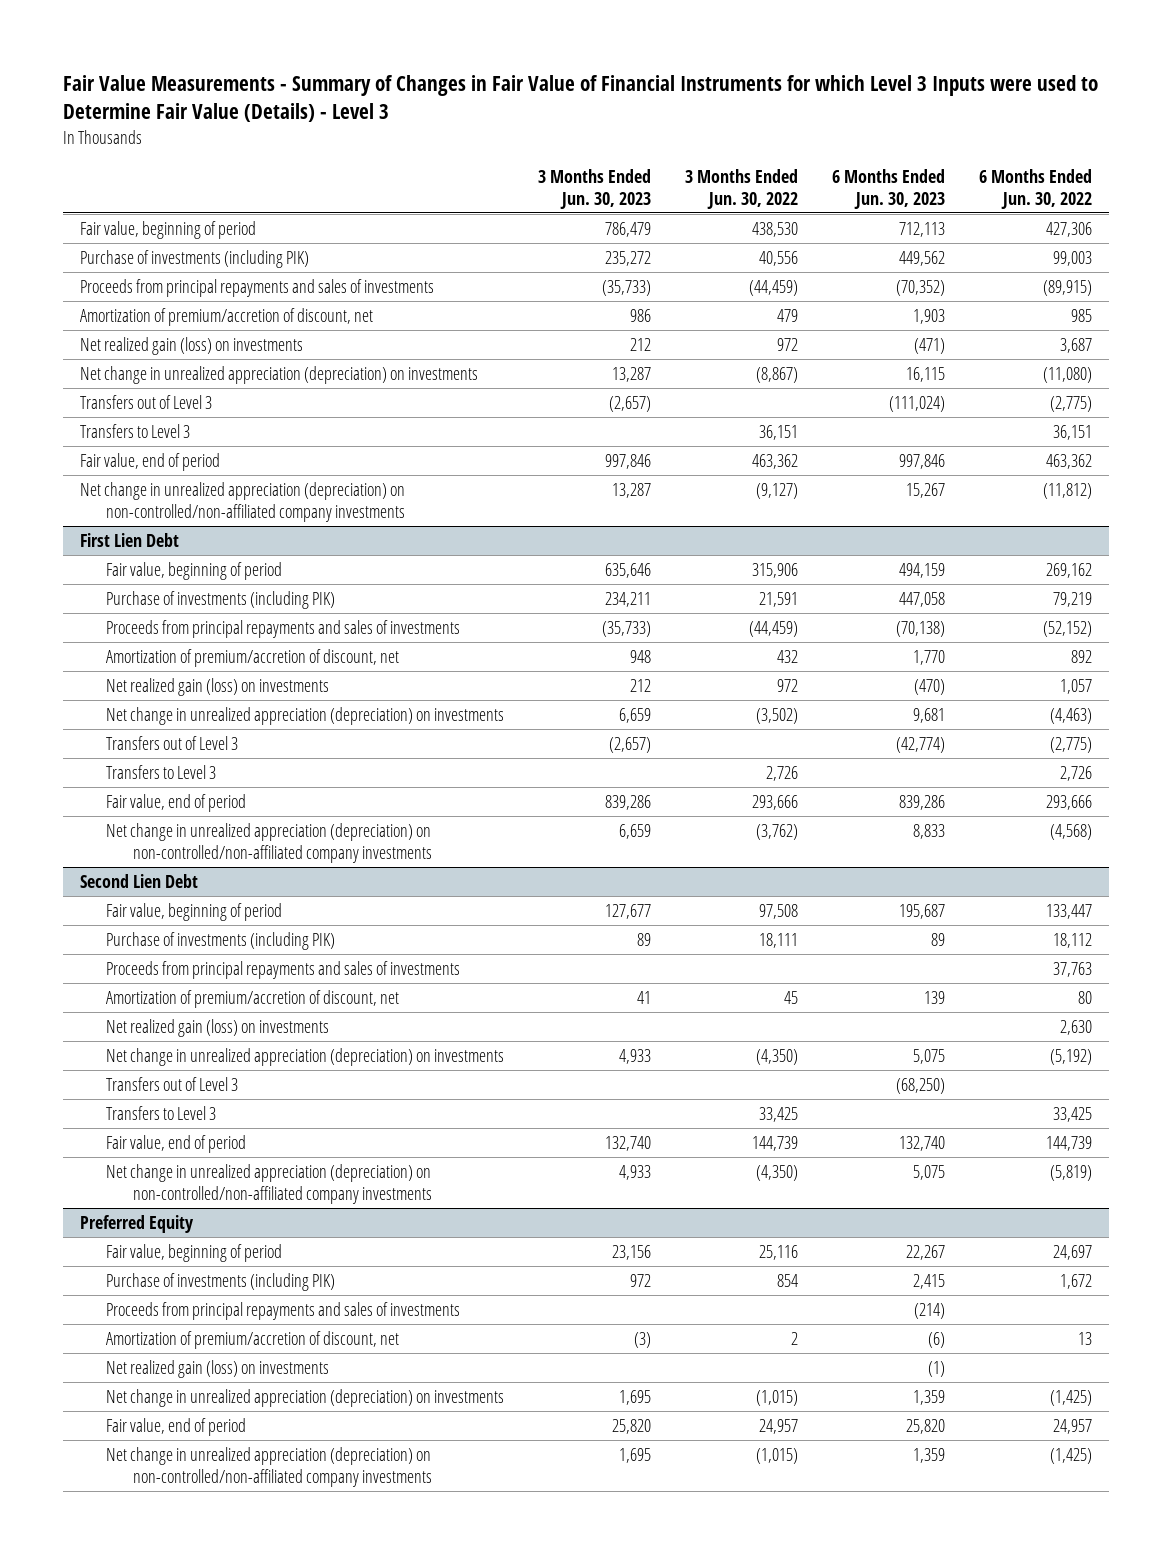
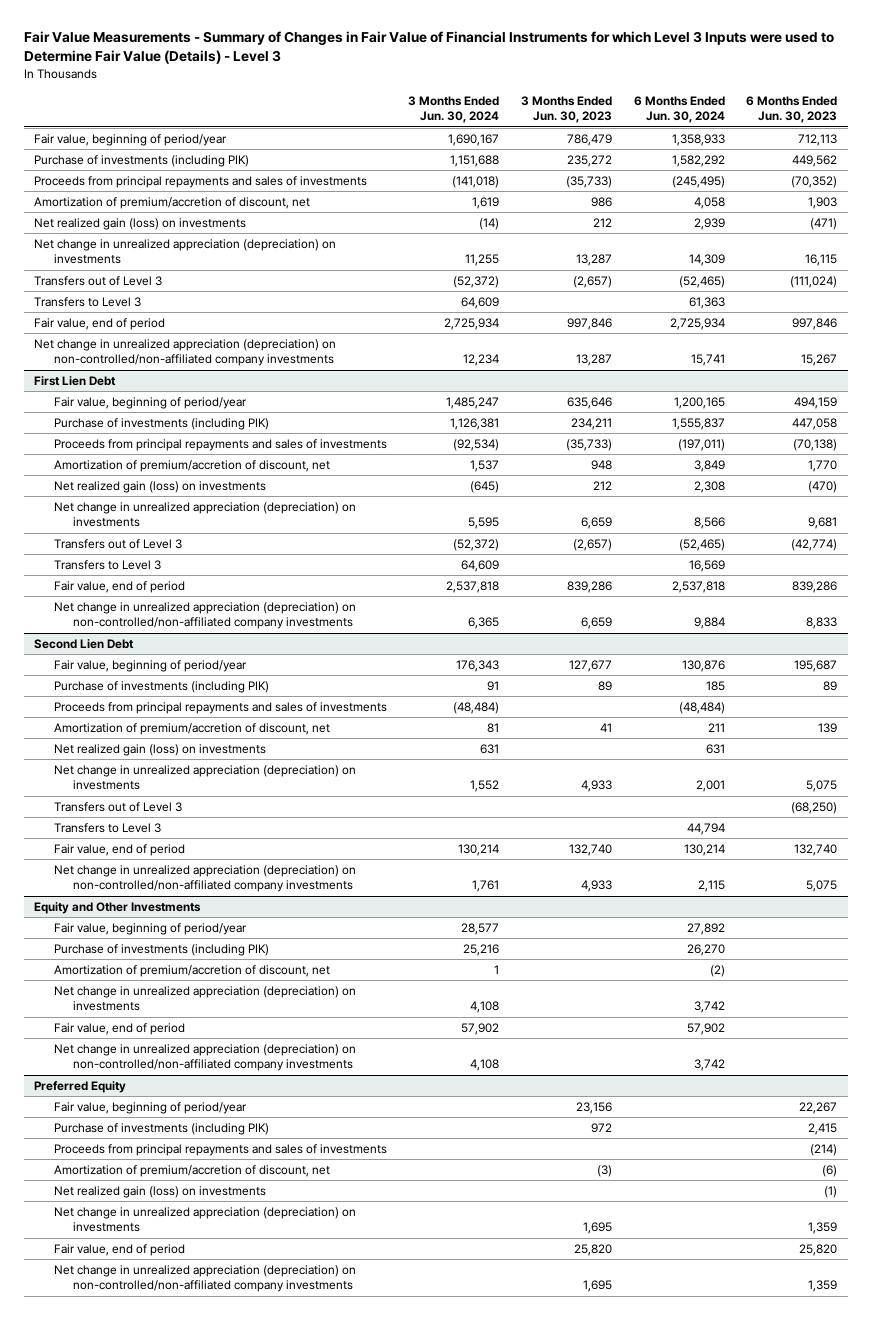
[685,168,799,209] 3 Months Ended Jun. 30, 2022 -> none
[979,168,1093,209] 6 Months Ended Jun. 30, 2022 -> none
none -> [408,95,500,124] 3 Months Ended Jun. 30, 2024
none -> [633,95,725,124] 6 Months Ended Jun. 30, 2024
[79,220,256,239] Fair value, beginning of period -> [34,134,228,147] Fair value, beginning of period/year
[106,561,283,580] Fair value, beginning of period -> [53,397,247,410] Fair value, beginning of period/year
[106,902,283,921] Fair value, beginning of period -> [53,660,247,673] Fair value, beginning of period/year
none -> [34,902,202,915] Equity and Other Investments
none -> [53,923,247,936] Fair value, beginning of period/year
none -> [53,944,269,957] Purchase of investments (including PIK)
none -> [53,965,330,978] Amortization of premium/accretion of discount, net
none -> [53,986,356,1012] Net change in unrealized appreciation (depreciation) on investments
none -> [53,1023,185,1036] Fair value, end of period
none -> [53,1044,356,1072] Net change in unrealized appreciation (depreciation) on non-controlled/non-affiliated company investments
[106,1243,283,1262] Fair value, beginning of period -> [53,1102,247,1115] Fair value, beginning of period/year

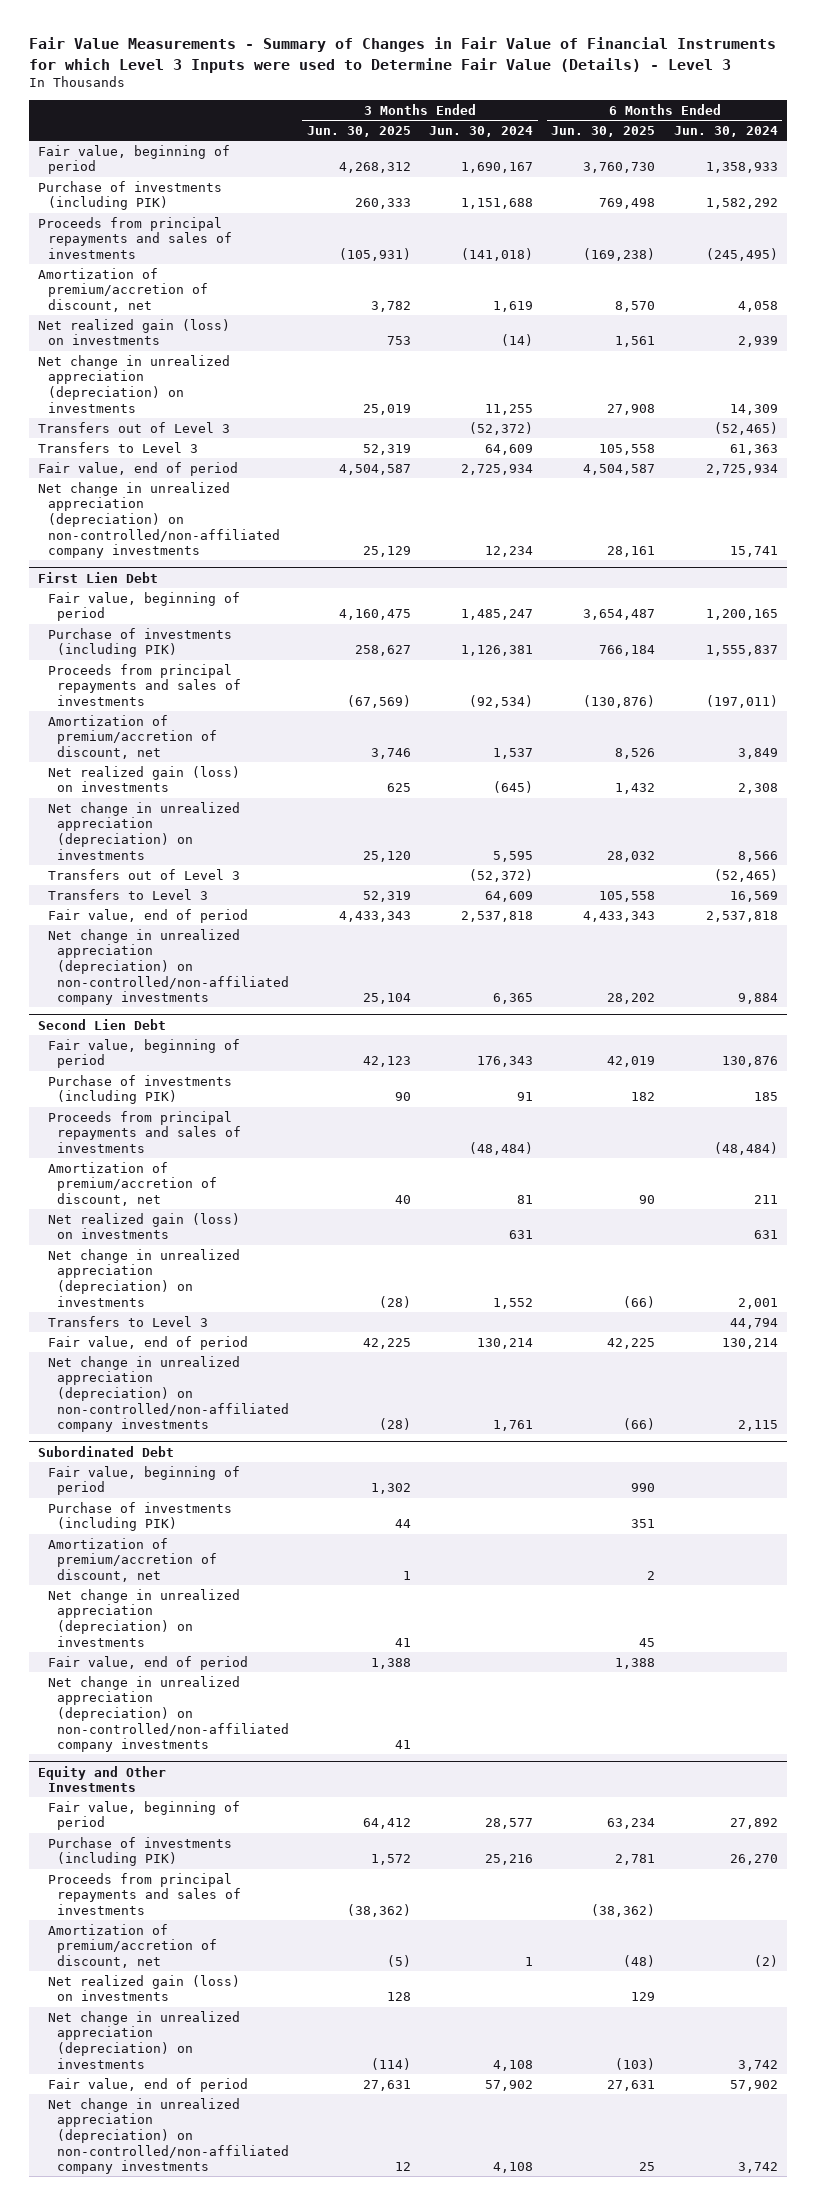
[521,95,613,124] 3 Months Ended Jun. 30, 2023 -> none
[746,95,838,124] 6 Months Ended Jun. 30, 2023 -> none
none -> [307,125,412,137] Jun. 30, 2025
none -> [551,125,656,137] Jun. 30, 2025
[34,134,228,147] Fair value, beginning of period/year -> [38,144,231,175] Fair value, beginning of period
[53,397,247,410] Fair value, beginning of period/year -> [47,591,240,622] Fair value, beginning of period
[53,660,247,673] Fair value, beginning of period/year -> [47,1038,240,1069] Fair value, beginning of period
[53,802,182,813] Transfers out of Level 3 -> none
none -> [38,1445,175,1457] Subordinated Debt
none -> [47,1465,240,1496] Fair value, beginning of period
none -> [47,1501,232,1532] Purchase of investments (including PIK)
none -> [47,1537,217,1582] Amortization of premium/accretion of discount, net
none -> [47,1588,240,1647] Net change in unrealized appreciation (depreciation) on investments
none -> [47,1655,248,1670] Fair value, end of period
none -> [47,1675,289,1753] Net change in unrealized appreciation (depreciation) on non-controlled/non-affiliated company investments
[53,923,247,936] Fair value, beginning of period/year -> [47,1800,240,1831] Fair value, beginning of period
none -> [47,1872,241,1915] Proceeds from principal repayments and sales of investments
none -> [47,1974,240,2002] Net realized gain (loss) on investments
[34,1081,127,1094] Preferred Equity -> none
[53,1102,247,1115] Fair value, beginning of period/year -> none
[53,1123,269,1136] Purchase of investments (including PIK) -> none
[53,1144,387,1157] Proceeds from principal repayments and sales of investments -> none
[53,1165,330,1178] Amortization of premium/accretion of discount, net -> none
[53,1186,266,1199] Net realized gain (loss) on investments -> none
[53,1207,356,1233] Net change in unrealized appreciation (depreciation) on investments -> none
[53,1244,185,1257] Fair value, end of period -> none
[53,1265,356,1293] Net change in unrealized appreciation (depreciation) on non-controlled/non-affiliated company investments -> none

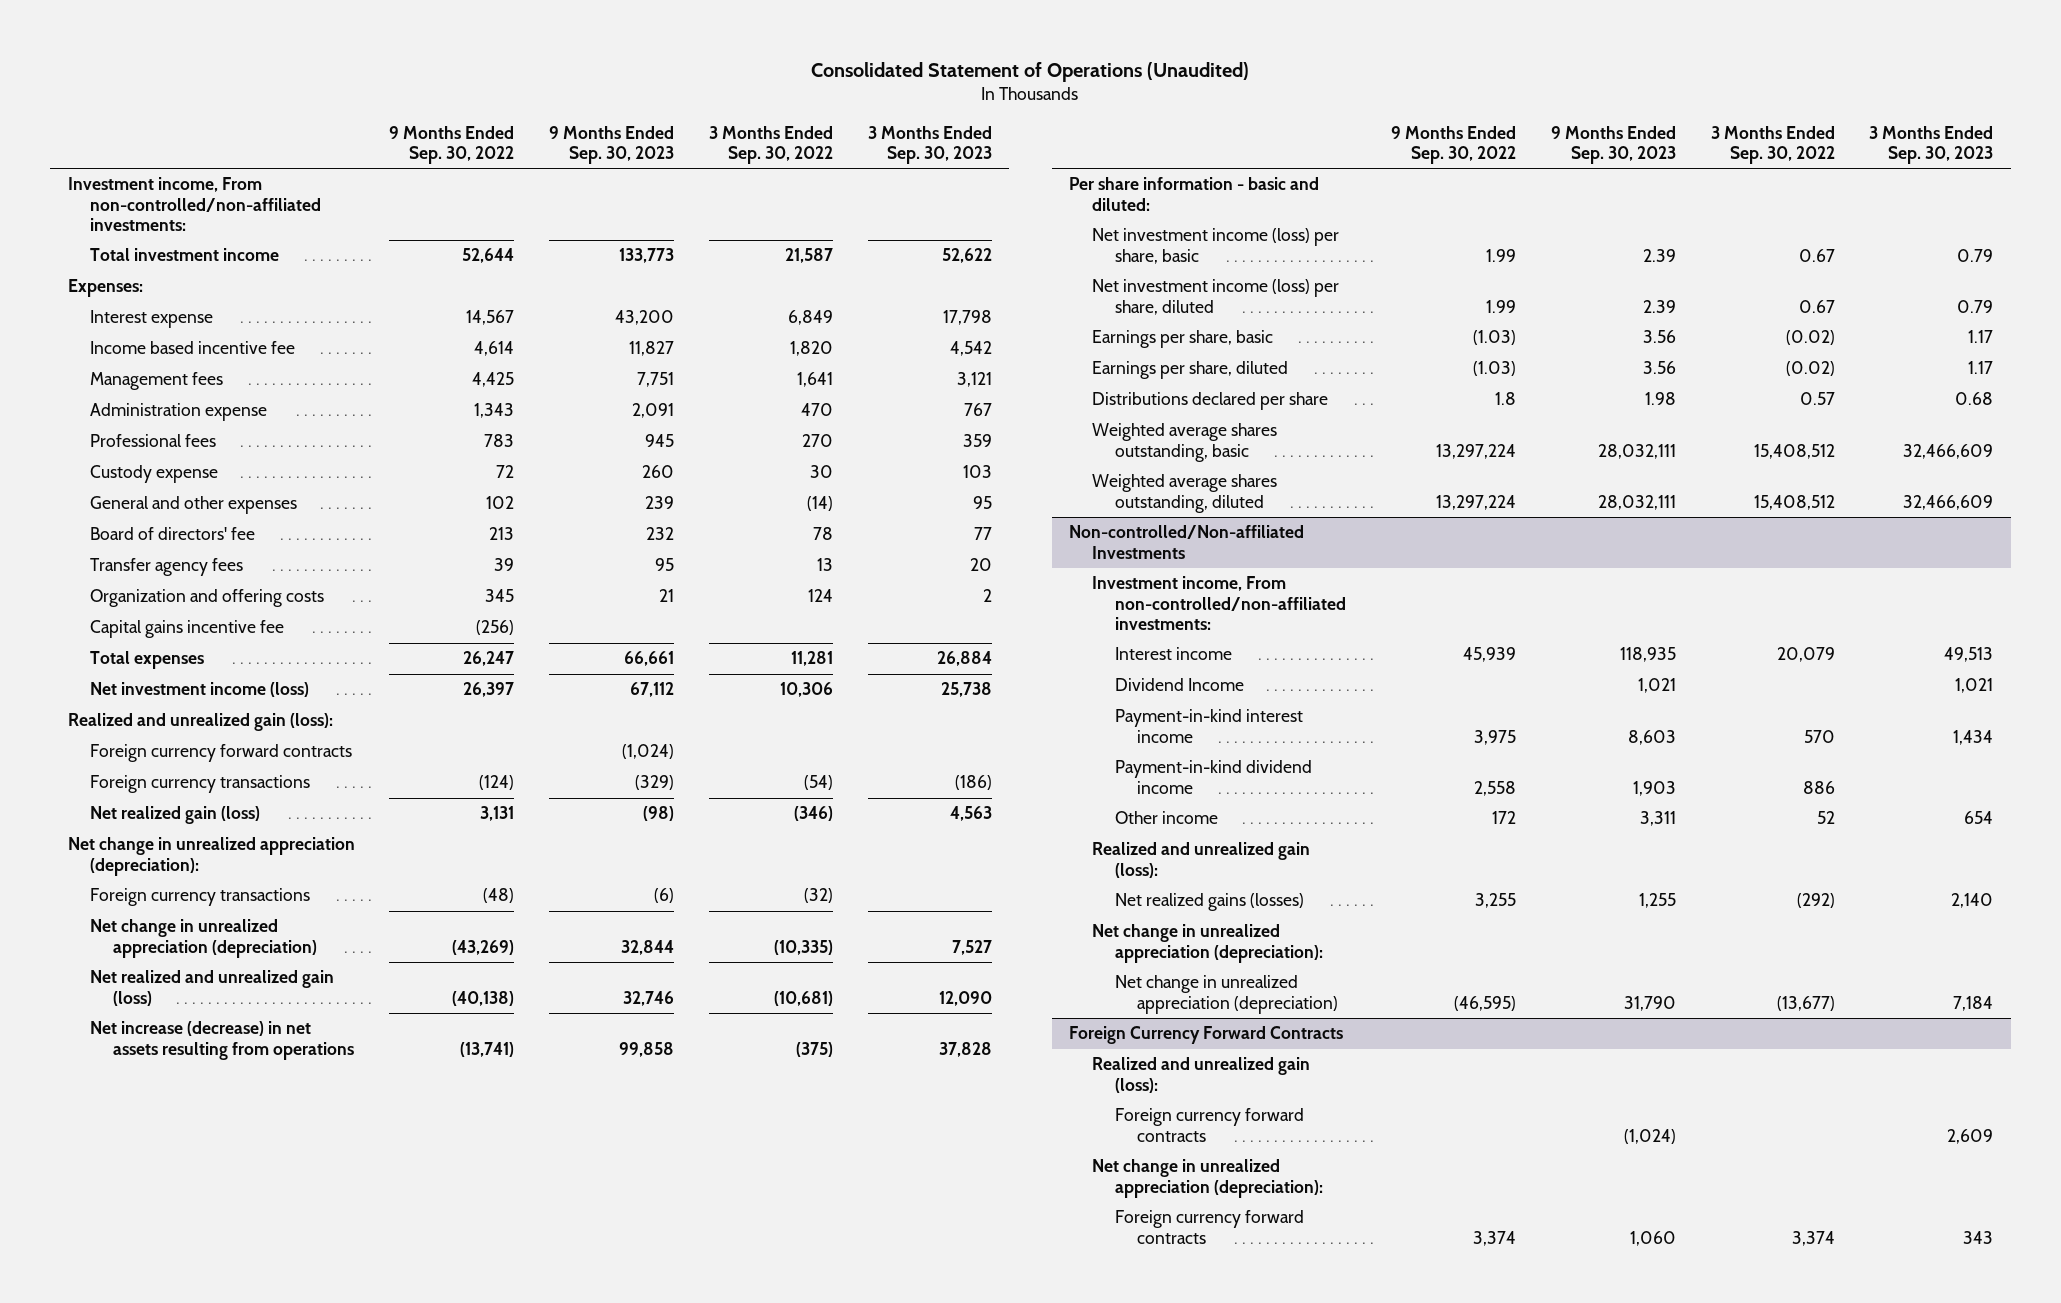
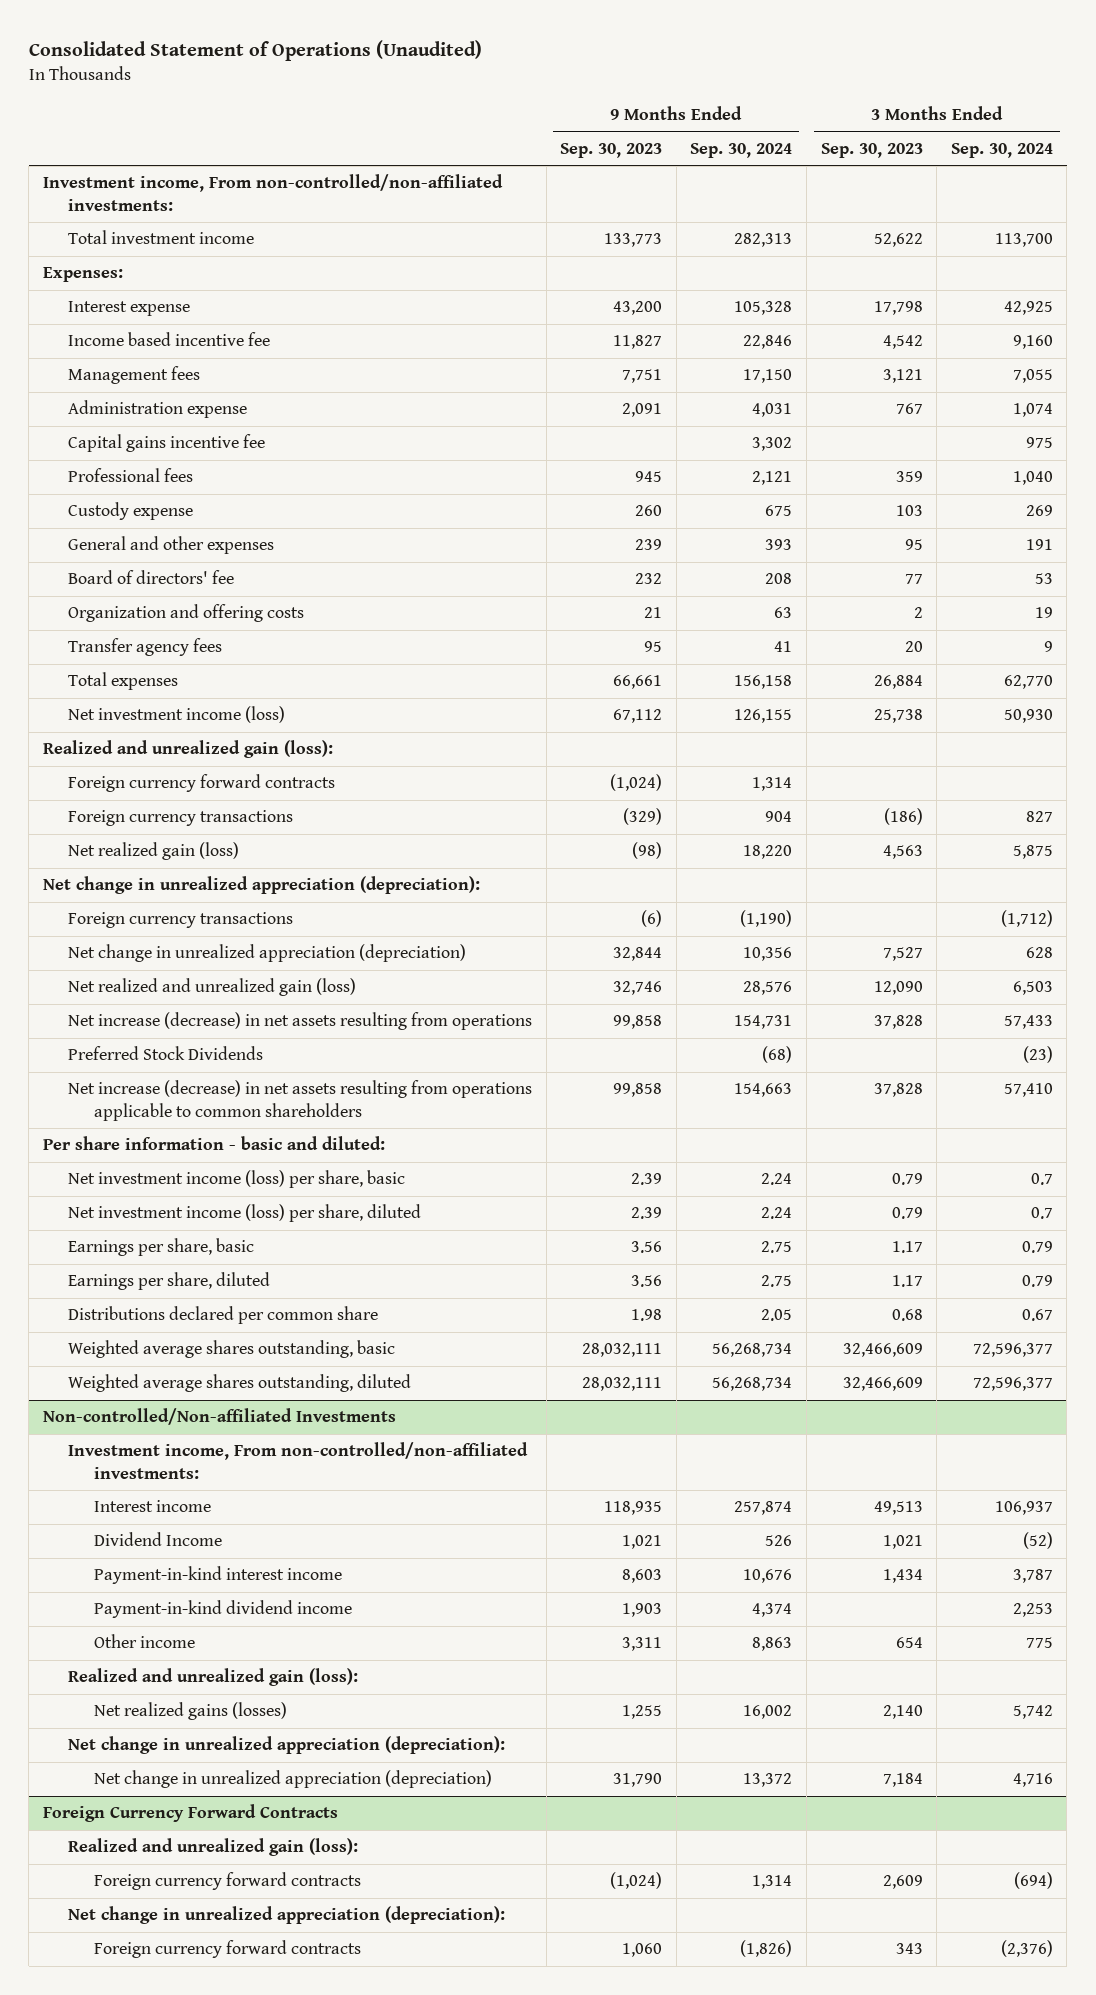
[389,125,515,165] 9 Months Ended Sep. 30, 2022 -> none
[708,125,833,165] 3 Months Ended Sep. 30, 2022 -> none
none -> [690,142,793,158] Sep. 30, 2024
none -> [950,142,1053,158] Sep. 30, 2024
[90,620,285,639] Capital gains incentive fee -> [68,434,266,453] Capital gains incentive fee
[90,558,244,577] Transfer agency fees -> [68,638,223,657] Transfer agency fees
none -> [68,1046,264,1061] Preferred Stock Dividends
none -> [68,1080,533,1121] Net increase (decrease) in net assets resulting from operations applicable to common shareholders
[1092,392,1329,411] Distributions declared per share -> [68,1306,379,1325] Distributions declared per common share

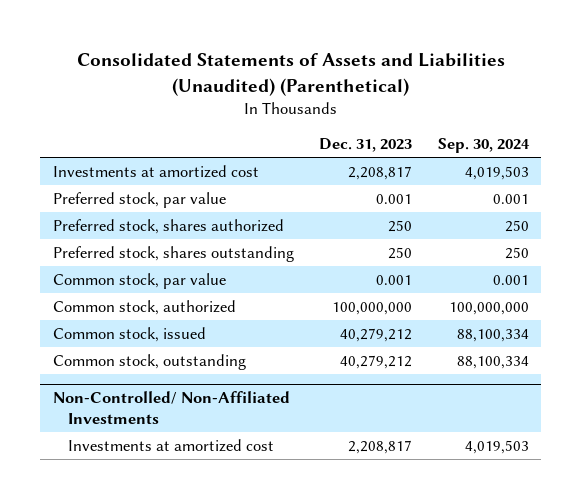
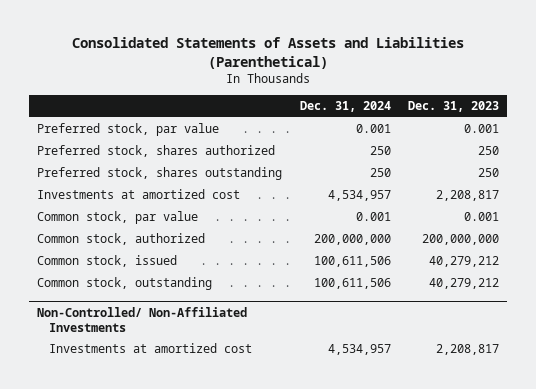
[76,53,505,96] Consolidated Statements of Assets and Liabilities (Unaudited) (Parenthetical) -> [72,36,465,69] Consolidated Statements of Assets and Liabilities (Parenthetical)
[437,138,530,154] Sep. 30, 2024 -> none
none -> [299,101,391,113] Dec. 31, 2024
[53,164,260,178] Investments at amortized cost -> [37,189,241,200] Investments at amortized cost
[332,301,413,315] 100,000,000 -> [421,234,499,246] 200,000,000

